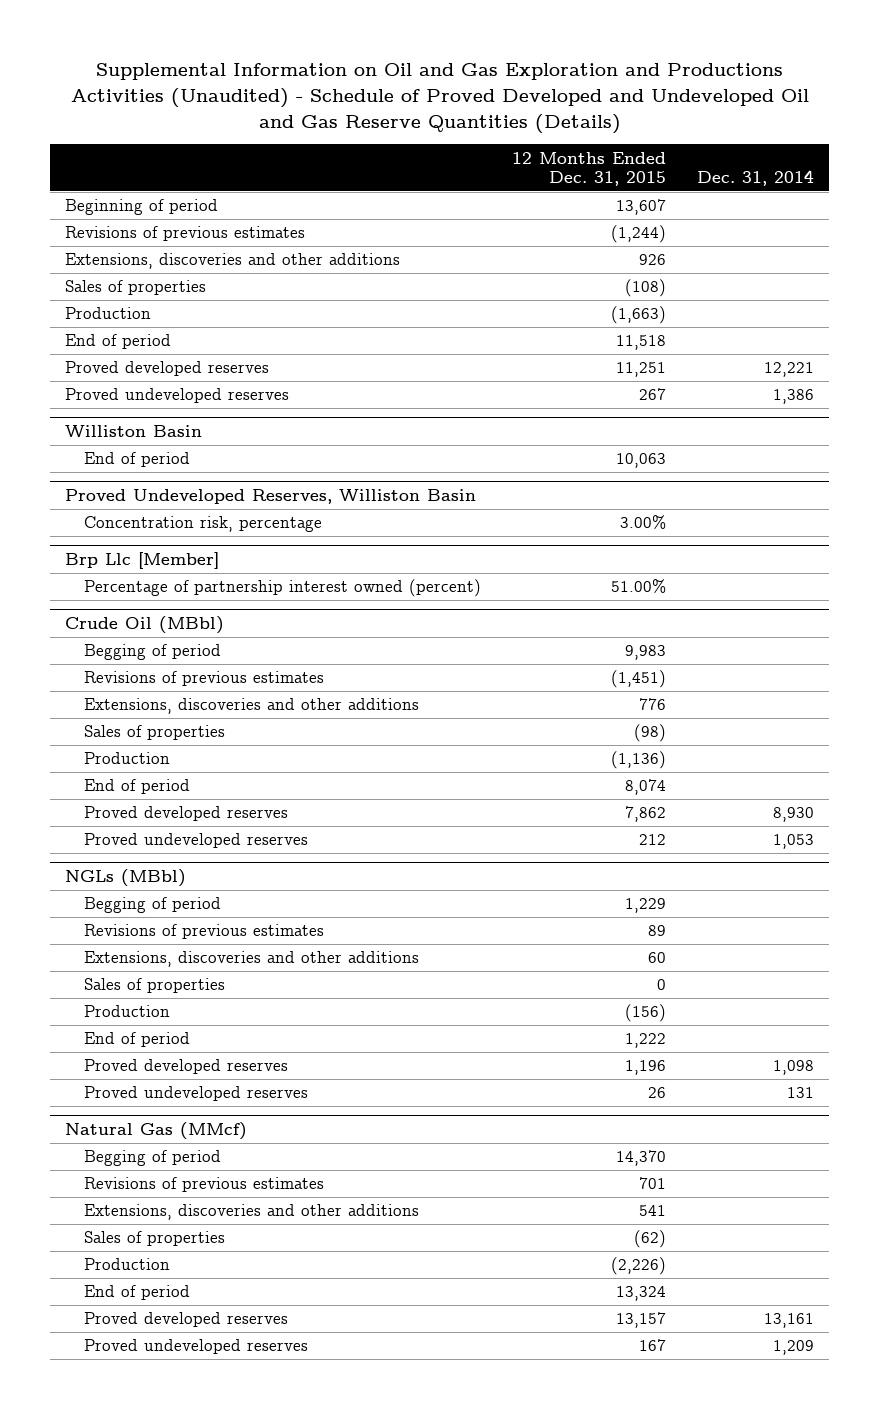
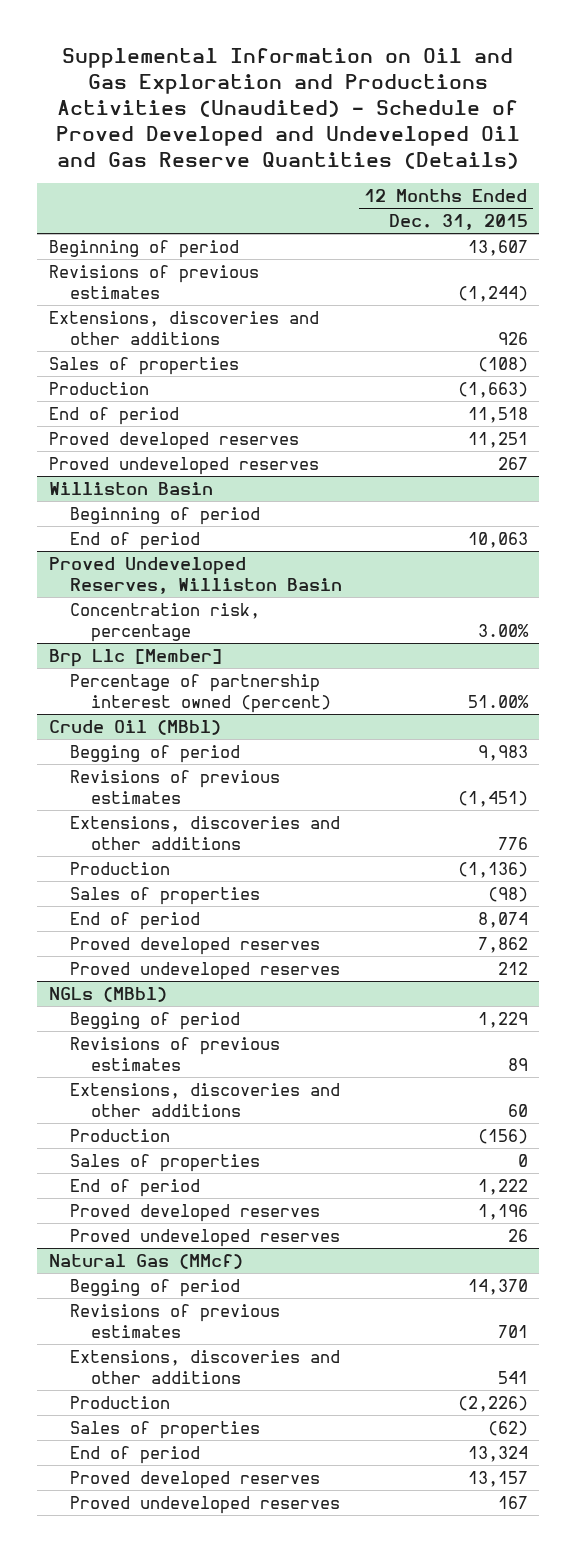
[696,169,814,186] Dec. 31, 2014 -> none
none -> [70,506,261,525] Beginning of period
[84,725,226,741] Sales of properties -> [70,886,261,905] Sales of properties
[84,978,226,994] Sales of properties -> [70,1153,261,1172] Sales of properties
[84,1231,226,1247] Sales of properties -> [70,1420,261,1439] Sales of properties

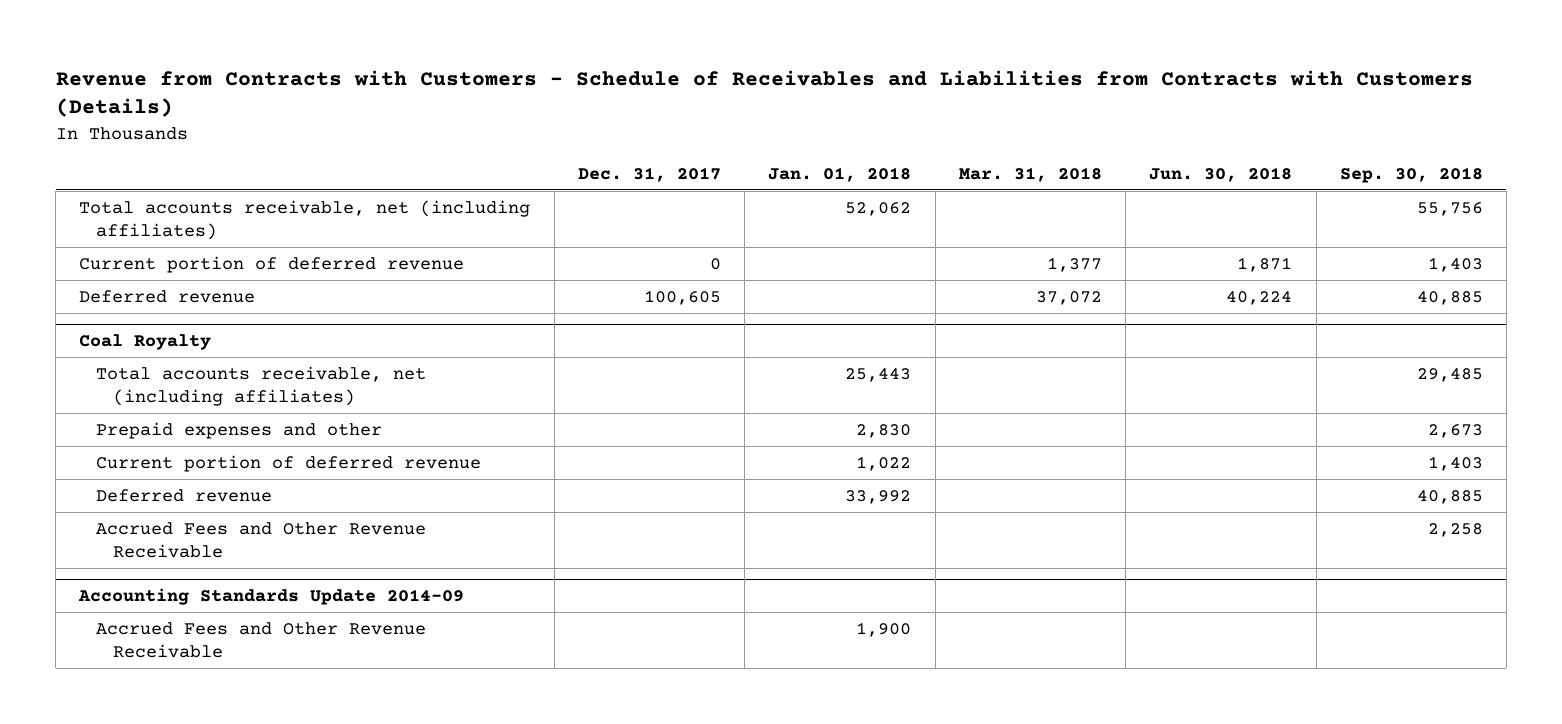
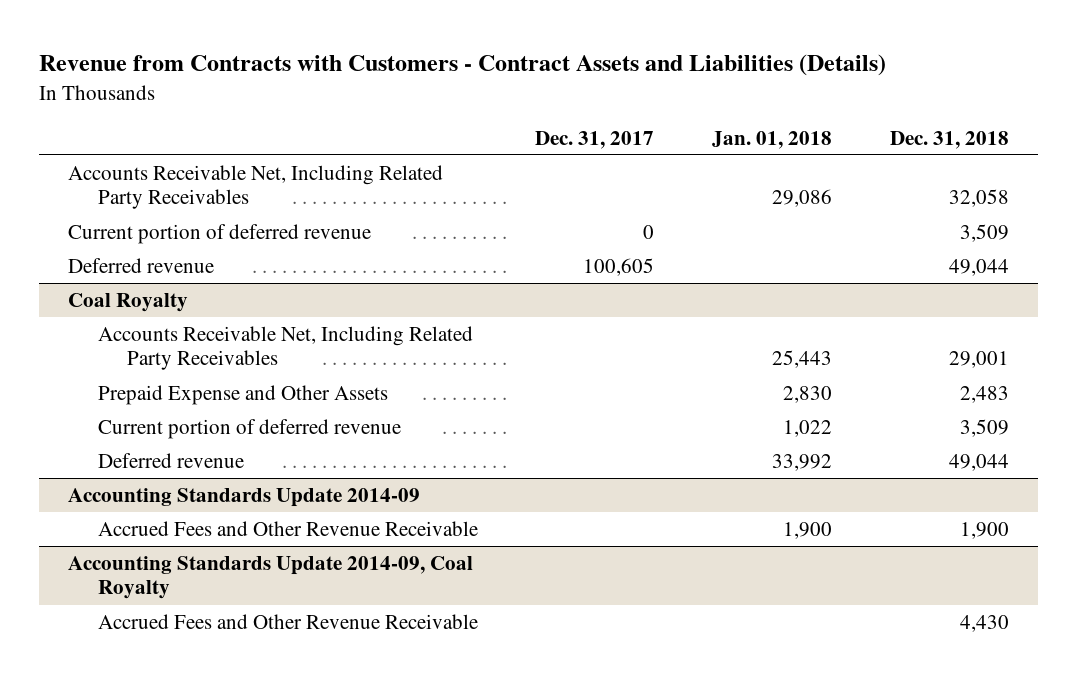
[55,69,1473,118] Revenue from Contracts with Customers - Schedule of Receivables and Liabilities from Contracts with Customers (Details) -> [38,54,886,77] Revenue from Contracts with Customers - Contract Assets and Liabilities (Details)
[958,166,1102,182] Mar. 31, 2018 -> none
[1149,166,1293,182] Jun. 30, 2018 -> none
[1339,166,1483,183] Sep. 30, 2018 -> none
none -> [890,130,1010,149] Dec. 31, 2018
[79,199,531,240] Total accounts receivable, net (including affiliates) -> [67,165,443,210] Accounts Receivable Net, Including Related Party Receivables
[845,201,912,216] 52,062 -> [772,189,833,208] 29,086
[96,365,427,406] Total accounts receivable, net (including affiliates) -> [97,326,473,371] Accounts Receivable Net, Including Related Party Receivables
[96,421,383,439] Prepaid expenses and other -> [97,385,388,406] Prepaid Expense and Other Assets
[96,521,427,558] Accrued Fees and Other Revenue Receivable -> none
none -> [67,556,473,600] Accounting Standards Update 2014-09, Coal Royalty
none -> [97,614,478,630] Accrued Fees and Other Revenue Receivable

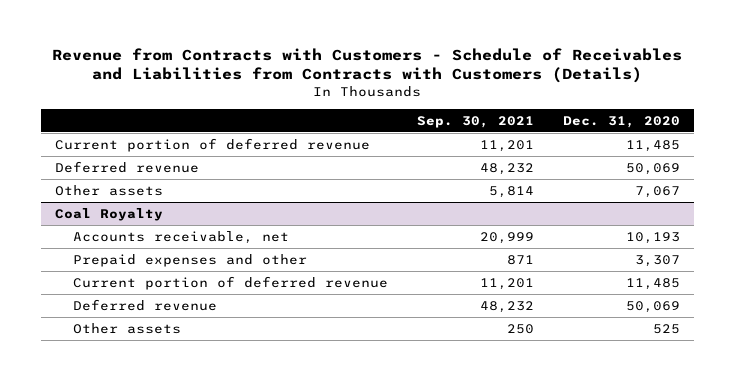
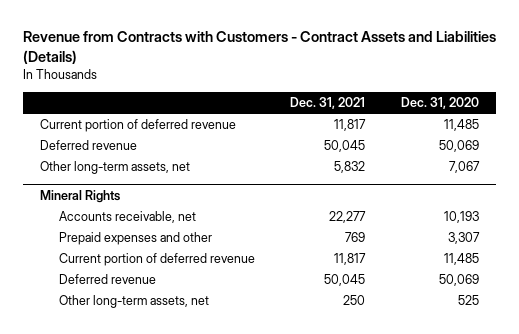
[52,48,683,84] Revenue from Contracts with Customers - Schedule of Receivables and Liabilities from Contracts with Customers (Details) -> [22,31,496,64] Revenue from Contracts with Customers - Contract Assets and Liabilities (Details)
[416,115,534,128] Sep. 30, 2021 -> none
none -> [290,97,366,110] Dec. 31, 2021
[55,208,164,222] Coal Royalty -> none
[55,185,164,197] Other assets -> [40,161,191,175] Other long-term assets, net
none -> [40,190,121,204] Mineral Rights
[72,323,181,335] Other assets -> [58,295,209,309] Other long-term assets, net

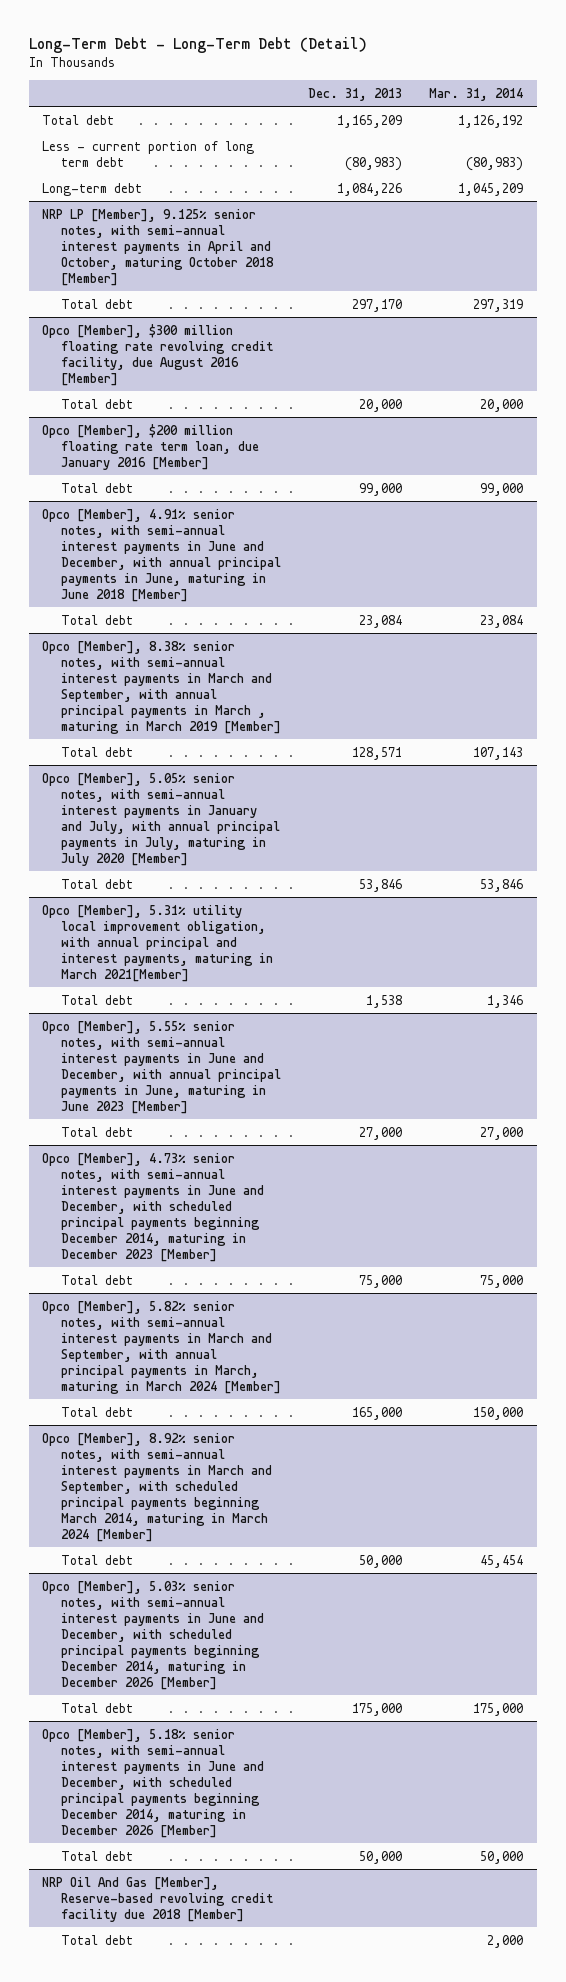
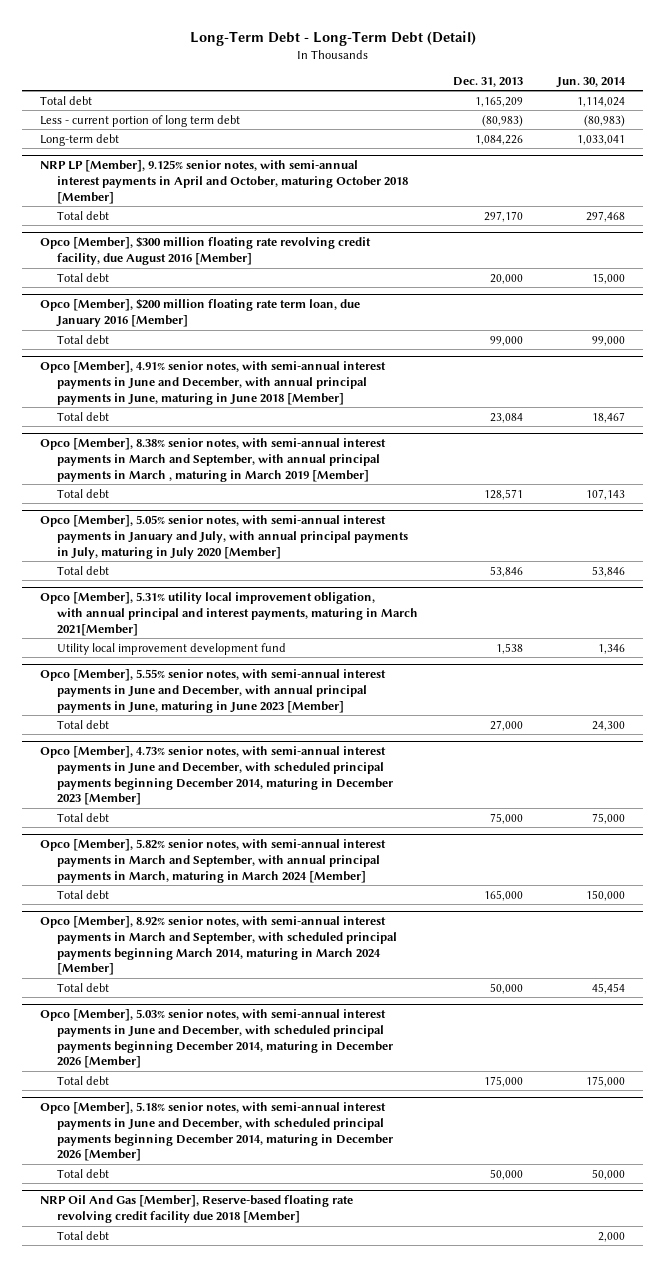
[429,87,524,101] Mar. 31, 2014 -> none
none -> [556,76,627,88] Jun. 30, 2014
[61,994,134,1005] Total debt -> [56,642,286,655] Utility local improvement development fund
[42,1876,274,1922] NRP Oil And Gas [Member], Reserve-based revolving credit facility due 2018 [Member] -> [39,1195,353,1223] NRP Oil And Gas [Member], Reserve-based floating rate revolving credit facility due 2018 [Member]

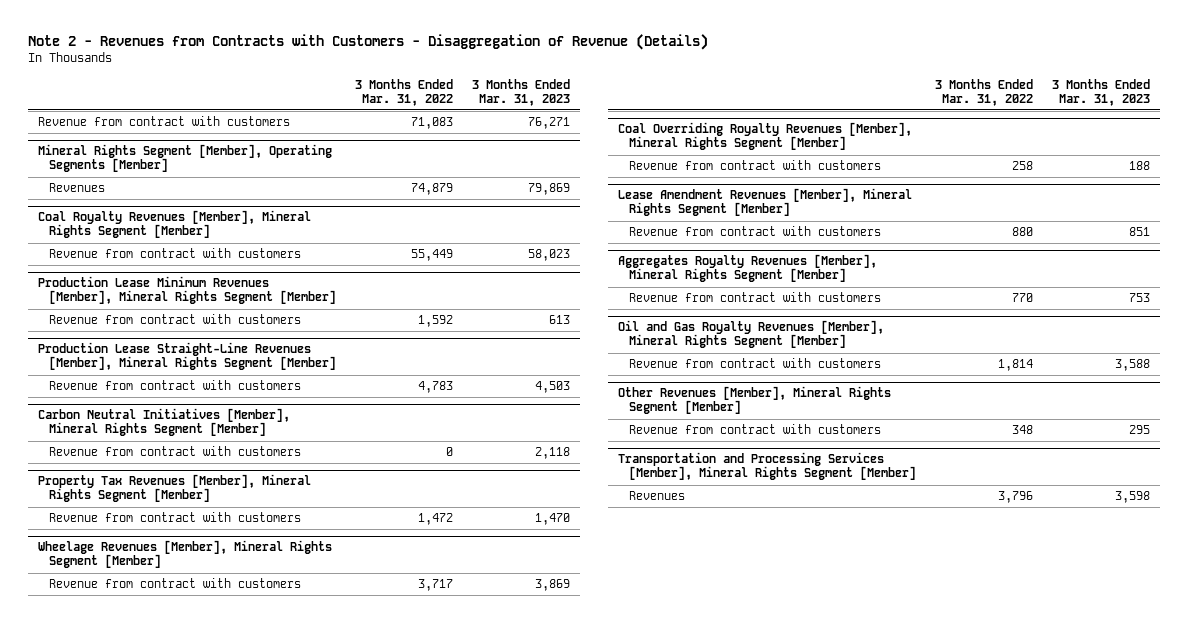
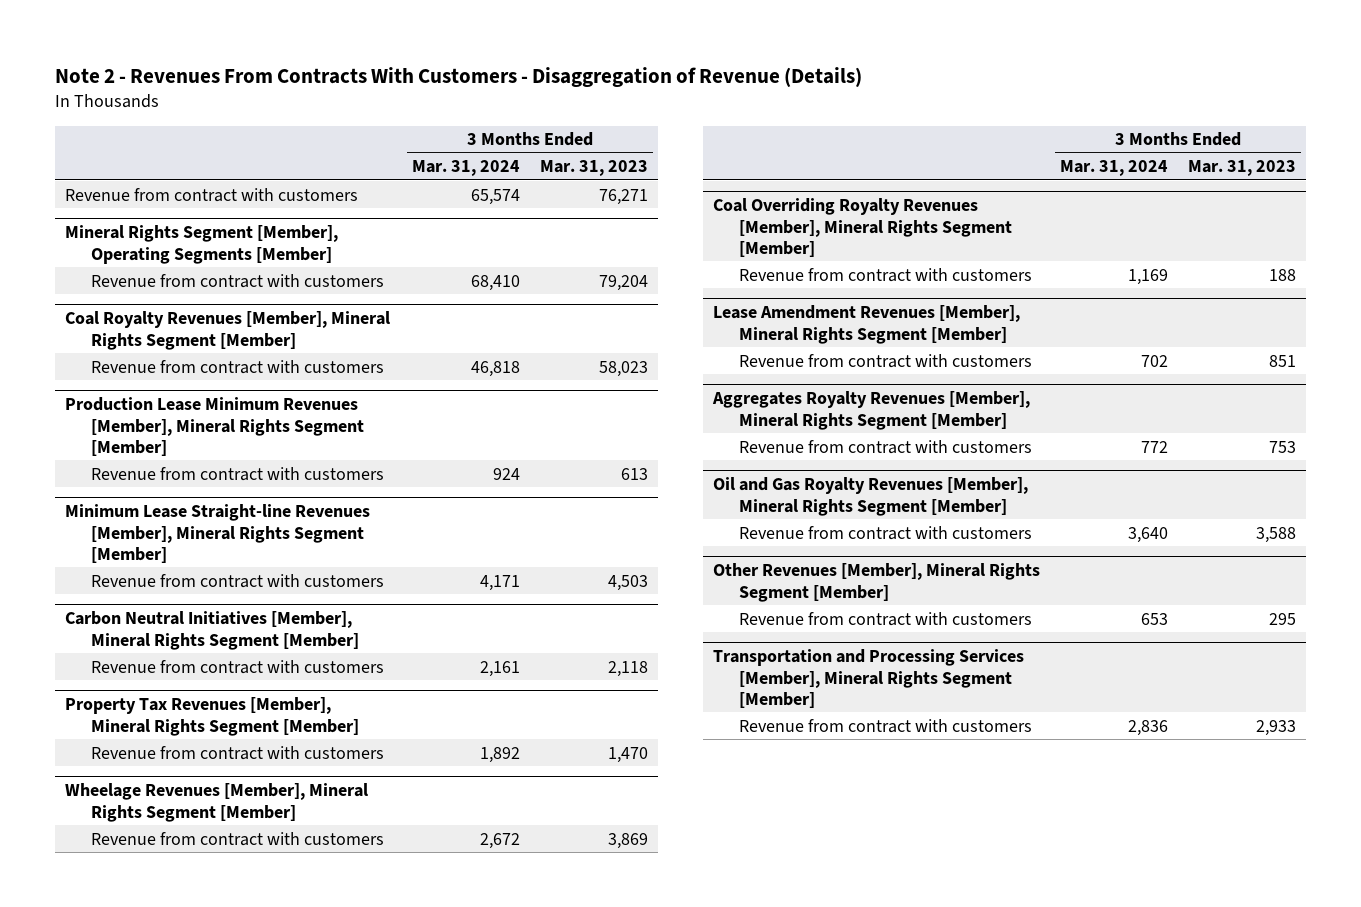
[28,34,709,51] Note 2 - Revenues from Contracts with Customers - Disaggregation of Revenue (Details) -> [54,67,862,88] Note 2 - Revenues From Contracts With Customers - Disaggregation of Revenue (Details)
[354,78,453,106] 3 Months Ended Mar. 31, 2022 -> none
none -> [411,160,520,177] Mar. 31, 2024
[48,183,105,193] Revenues -> none
none -> [90,273,384,288] Revenue from contract with customers
[38,342,336,371] Production Lease Straight-Line Revenues [Member], Mineral Rights Segment [Member] -> [64,504,370,563] Minimum Lease Straight-line Revenues [Member], Mineral Rights Segment [Member]
[628,491,685,501] Revenues -> none
none -> [738,718,1032,733] Revenue from contract with customers

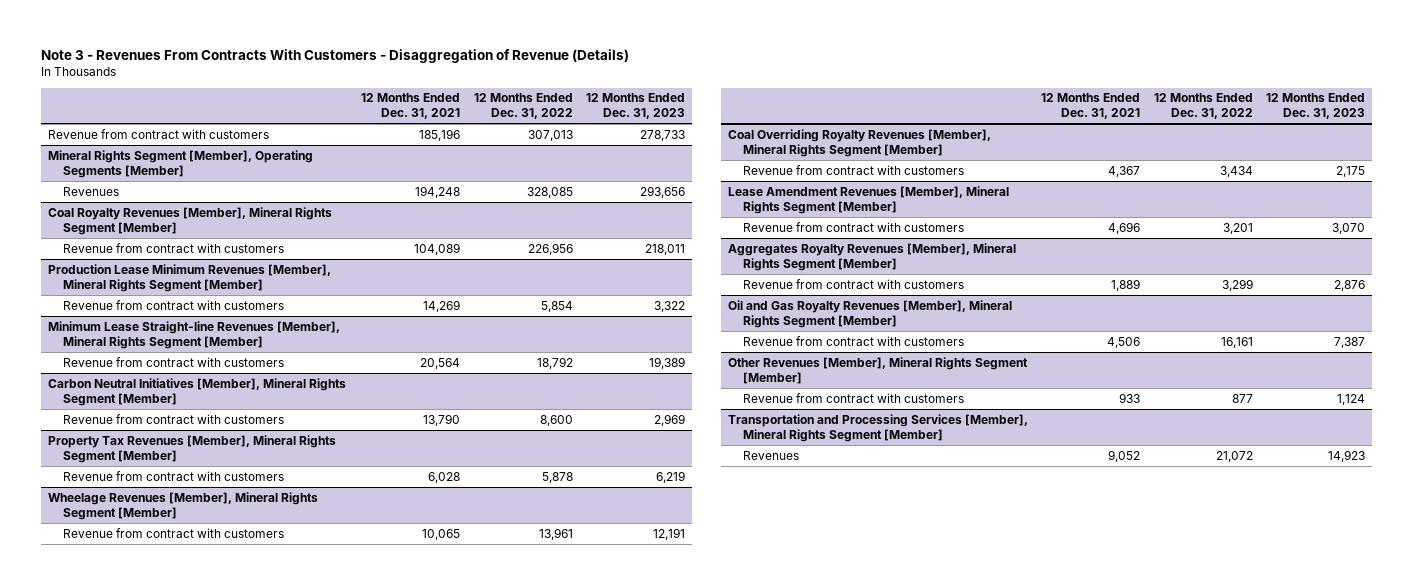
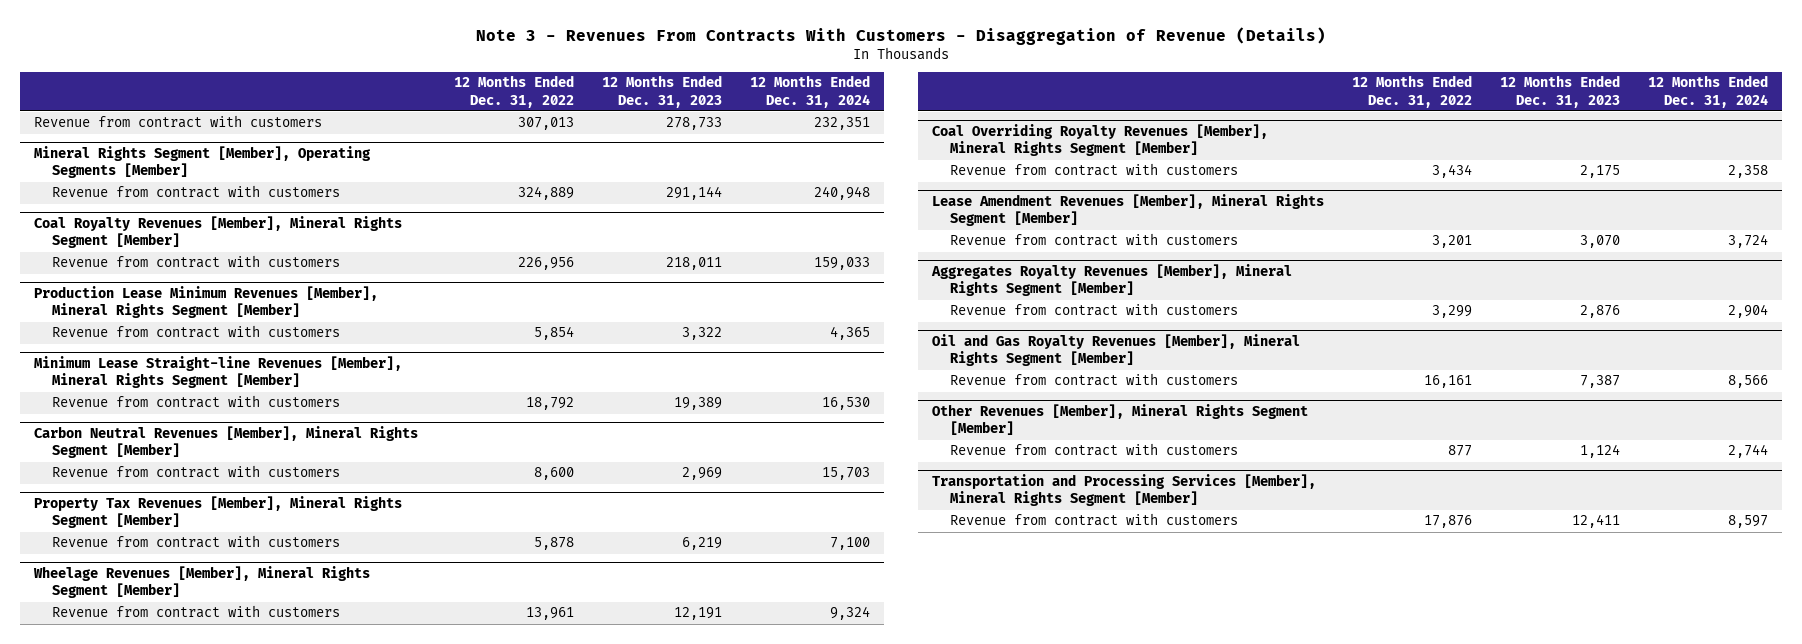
[361,93,461,120] 12 Months Ended Dec. 31, 2021 -> none
none -> [750,75,871,108] 12 Months Ended Dec. 31, 2024
[63,186,120,196] Revenues -> none
none -> [52,185,341,199] Revenue from contract with customers
[47,377,346,406] Carbon Neutral Initiatives [Member], Mineral Rights Segment [Member] -> [33,426,418,459] Carbon Neutral Revenues [Member], Mineral Rights Segment [Member]
[743,450,800,460] Revenues -> none
none -> [950,513,1239,527] Revenue from contract with customers

